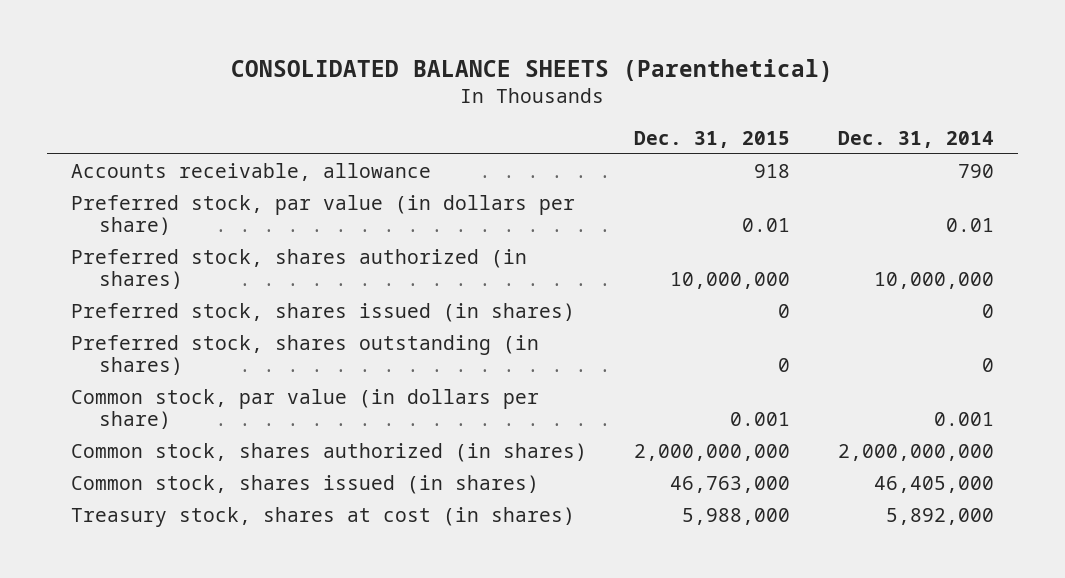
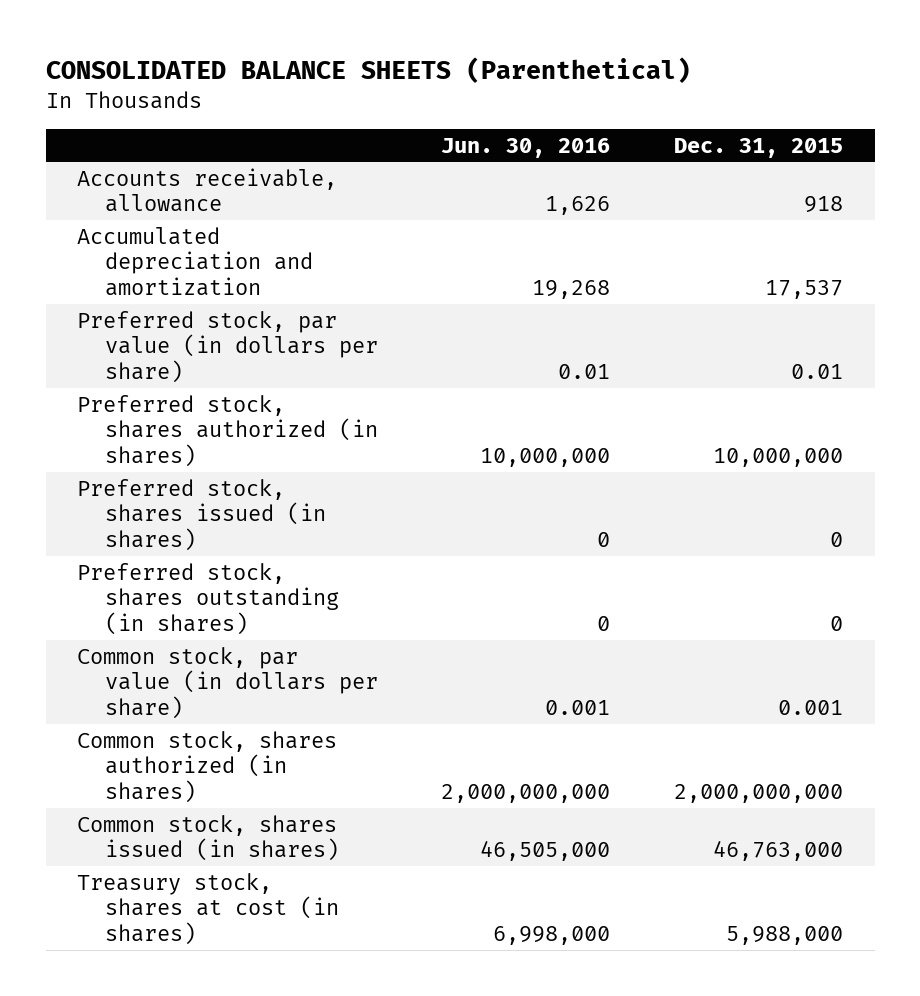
[838,131,995,149] Dec. 31, 2014 -> none
none -> [441,137,611,158] Jun. 30, 2016
none -> [77,226,313,297] Accumulated depreciation and amortization

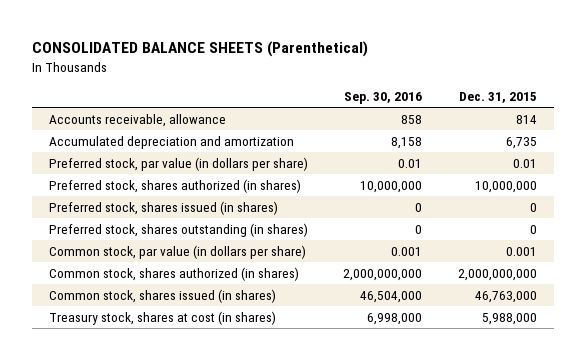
[441,137,611,158] Jun. 30, 2016 -> none
none -> [344,92,423,105] Sep. 30, 2016
[803,196,843,214] 918 -> [515,114,537,124] 814
[764,280,843,300] 17,537 -> [505,136,537,149] 6,735

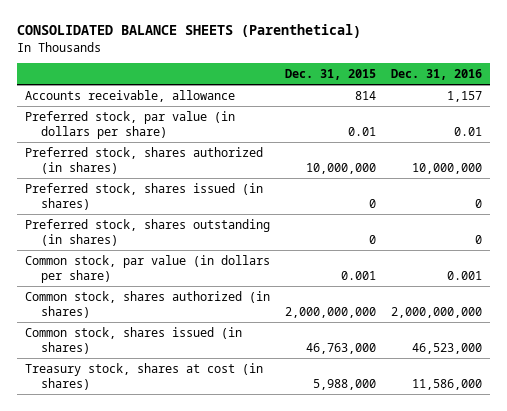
[344,92,423,105] Sep. 30, 2016 -> none
none -> [391,69,483,81] Dec. 31, 2016
[49,135,295,149] Accumulated depreciation and amortization -> none

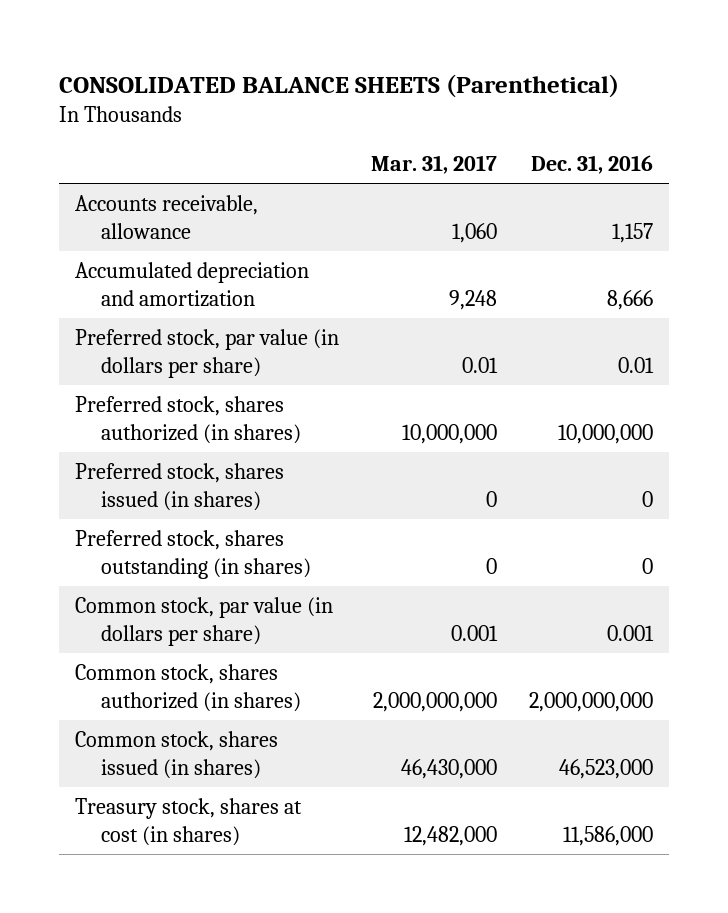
[285,69,377,81] Dec. 31, 2015 -> none
none -> [371,155,498,175] Mar. 31, 2017
none -> [74,262,309,307] Accumulated depreciation and amortization

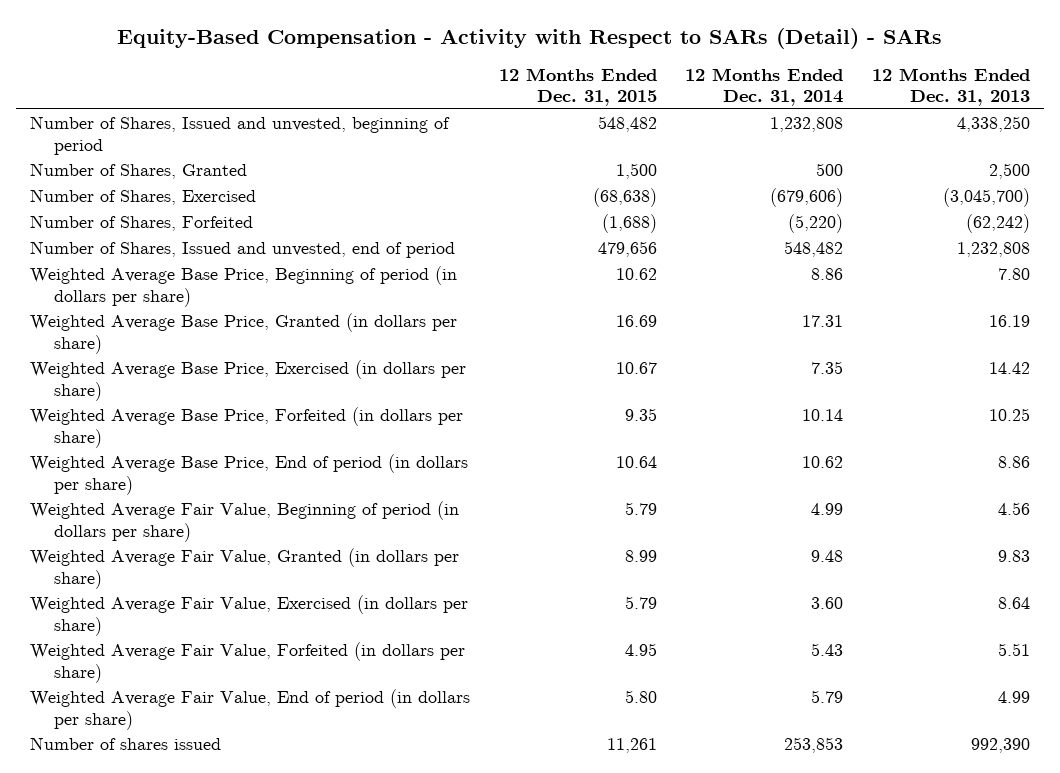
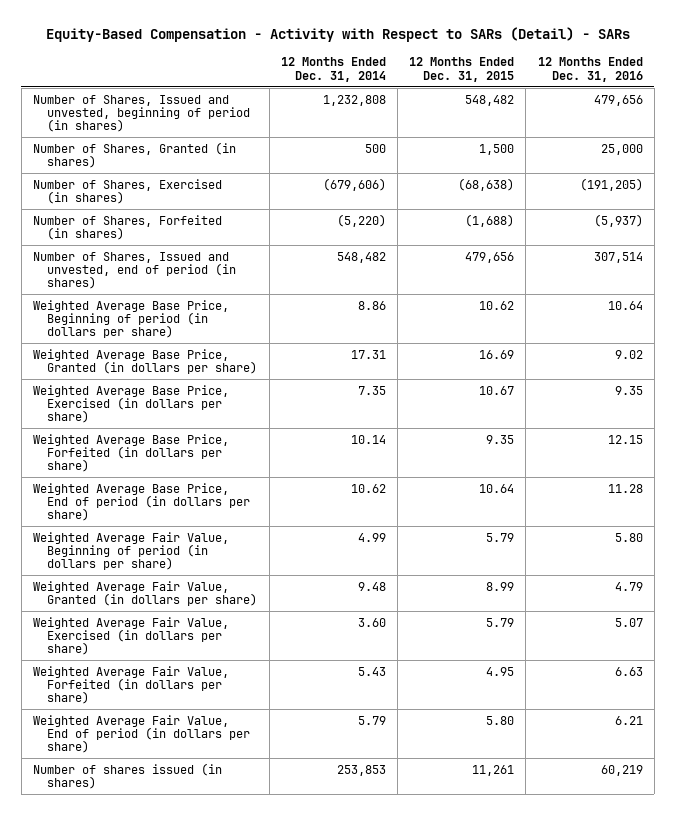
[871,67,1030,106] 12 Months Ended Dec. 31, 2013 -> none
none -> [537,57,643,82] 12 Months Ended Dec. 31, 2016
[30,116,451,155] Number of Shares, Issued and unvested, beginning of period -> [32,94,251,133] Number of Shares, Issued and unvested, beginning of period (in shares)
[30,163,248,180] Number of Shares, Granted -> [32,141,236,168] Number of Shares, Granted (in shares)
[30,189,257,206] Number of Shares, Exercised -> [32,178,222,204] Number of Shares, Exercised (in shares)
[30,215,254,232] Number of Shares, Forfeited -> [32,214,222,240] Number of Shares, Forfeited (in shares)
[30,241,456,259] Number of Shares, Issued and unvested, end of period -> [32,251,237,290] Number of Shares, Issued and unvested, end of period (in shares)
[30,737,222,751] Number of shares issued -> [32,762,222,789] Number of shares issued (in shares)

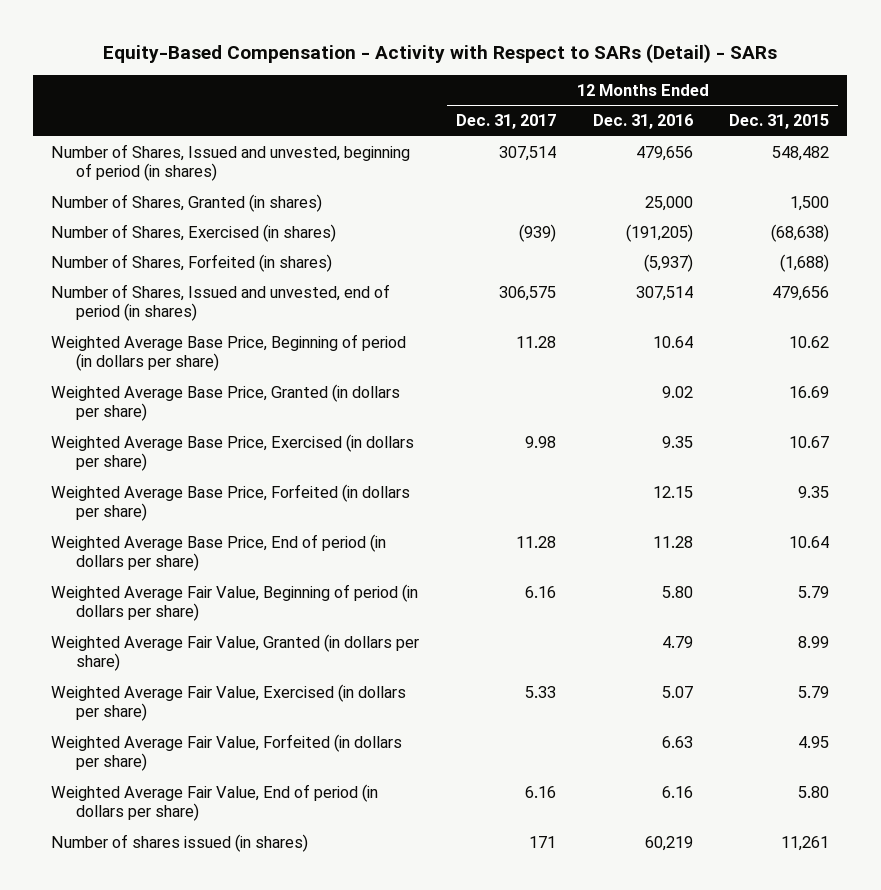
[280,57,386,82] 12 Months Ended Dec. 31, 2014 -> none
none -> [456,114,557,130] Dec. 31, 2017
[614,715,643,725] 6.21 -> [661,785,693,798] 6.16

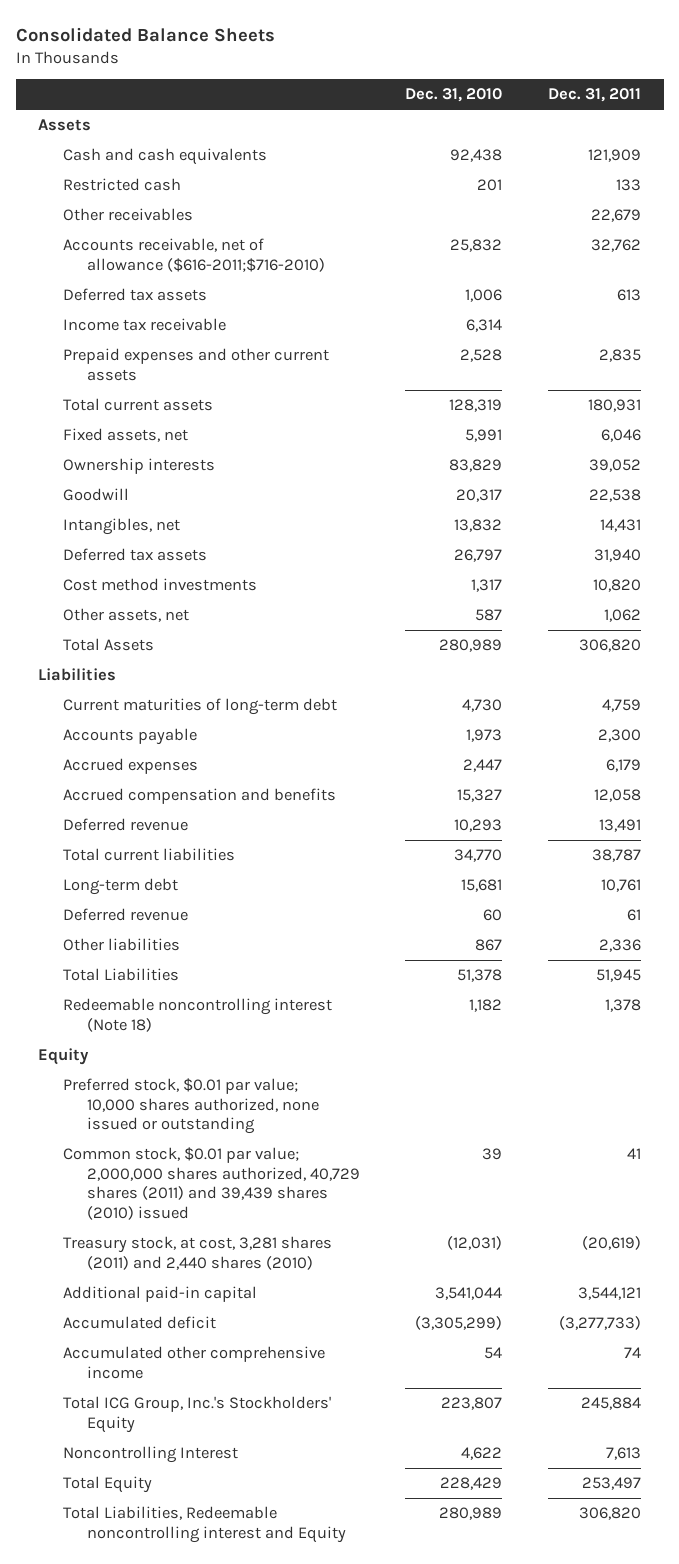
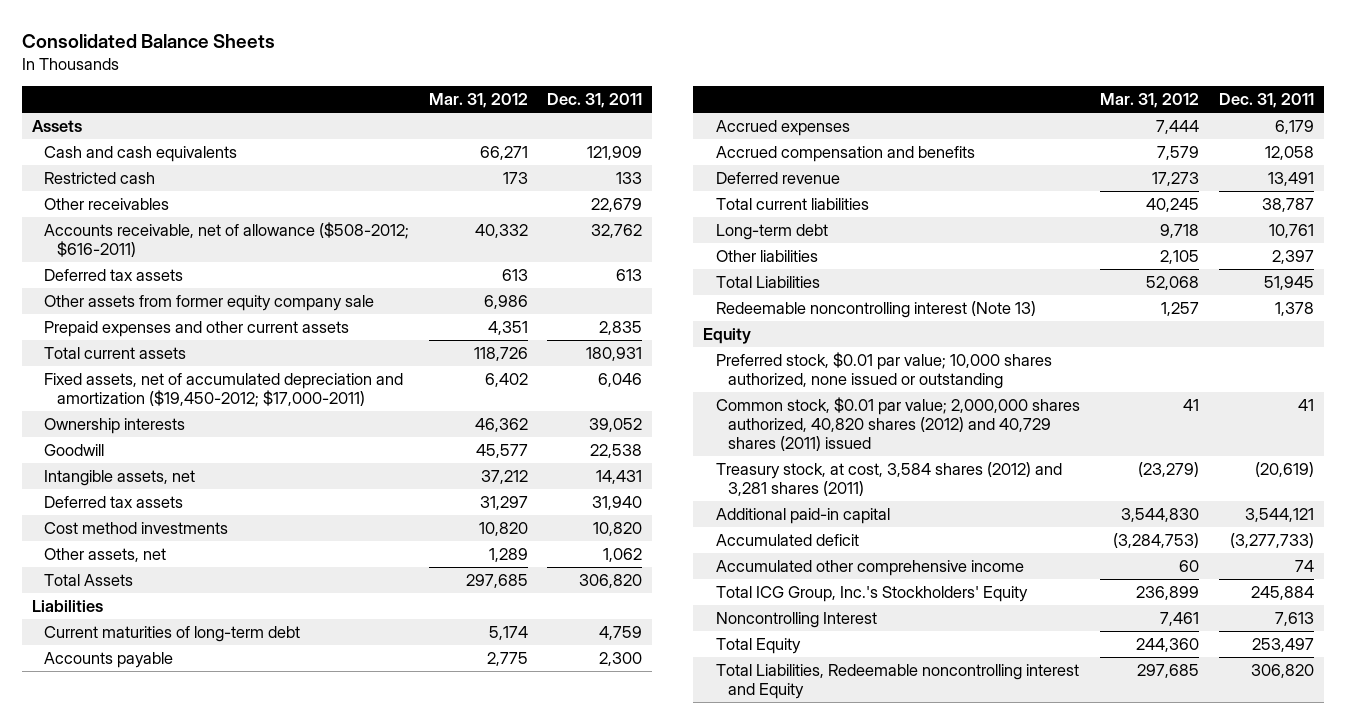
[405,88,503,103] Dec. 31, 2010 -> none
none -> [428,93,528,109] Mar. 31, 2012
[62,238,325,272] Accounts receivable, net of allowance ($616-2011;$716-2010) -> [44,222,410,258] Accounts receivable, net of allowance ($508-2012; $616-2011)
[62,318,226,332] Income tax receivable -> none
none -> [44,295,375,312] Other assets from former equity company sale
[62,428,188,443] Fixed assets, net -> [44,373,404,408] Fixed assets, net of accumulated depreciation and amortization ($19,450-2012; $17,000-2011)
[62,518,180,536] Intangibles, net -> [44,470,196,487] Intangible assets, net
[62,908,188,922] Deferred revenue -> none
[599,939,642,953] 2,336 -> [1271,250,1314,265] 2,397
[62,998,332,1032] Redeemable noncontrolling interest (Note 18) -> [715,301,1036,319] Redeemable noncontrolling interest (Note 13)
[62,1147,360,1220] Common stock, $0.01 par value; 2,000,000 shares authorized, 40,729 shares (2011) and 39,439 shares (2010) issued -> [715,397,1080,452] Common stock, $0.01 par value; 2,000,000 shares authorized, 40,820 shares (2012) and 40,729 shares (2011) issued
[62,1236,332,1270] Treasury stock, at cost, 3,281 shares (2011) and 2,440 shares (2010) -> [715,462,1062,497] Treasury stock, at cost, 3,584 shares (2012) and 3,281 shares (2011)

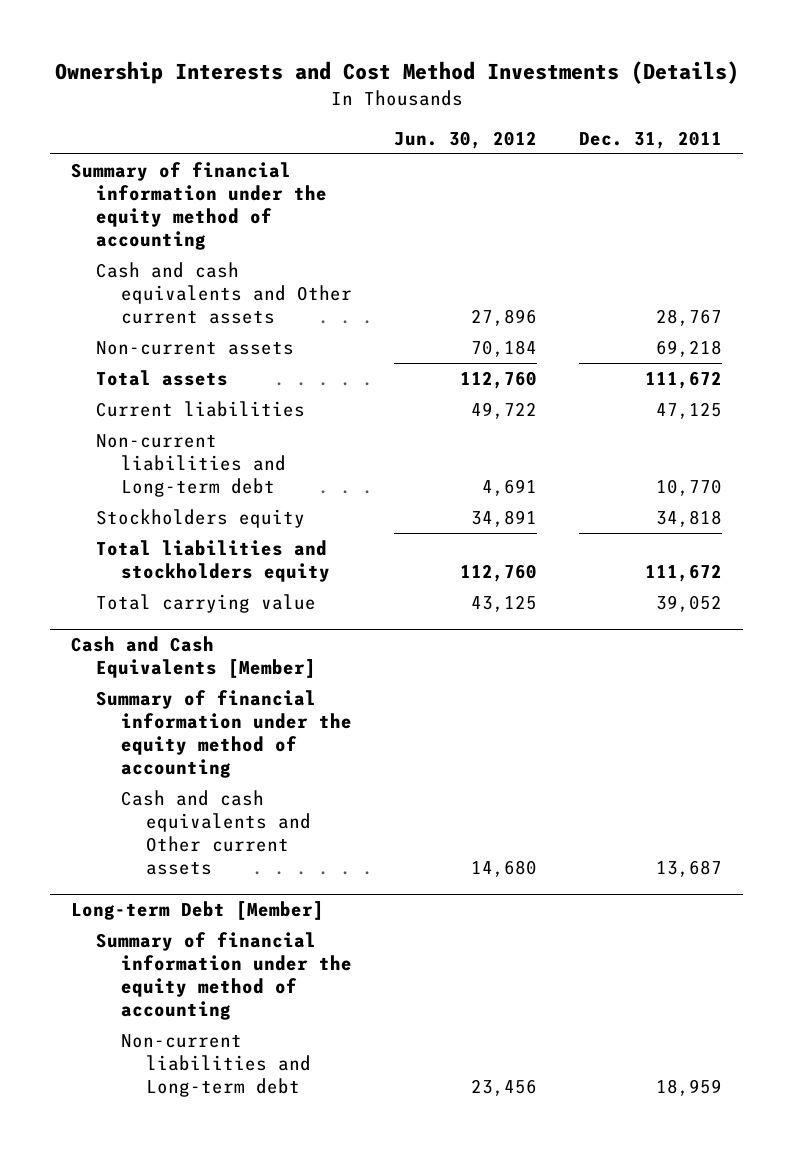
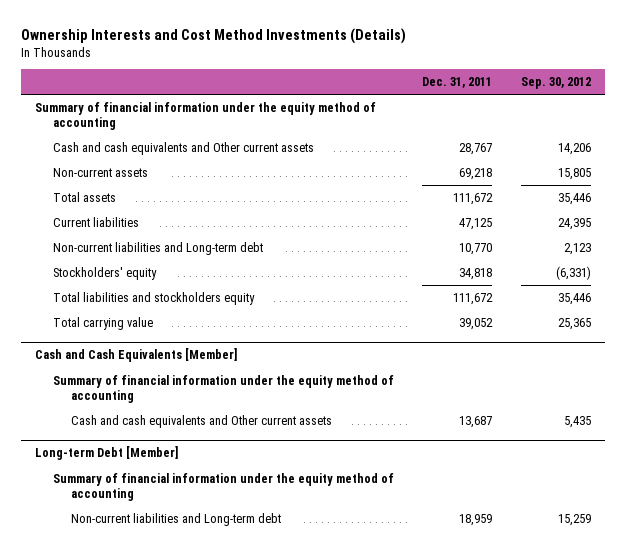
[393,131,537,150] Jun. 30, 2012 -> none
none -> [520,77,591,90] Sep. 30, 2012
[96,508,306,528] Stockholders equity -> [53,266,158,280] Stockholders' equity

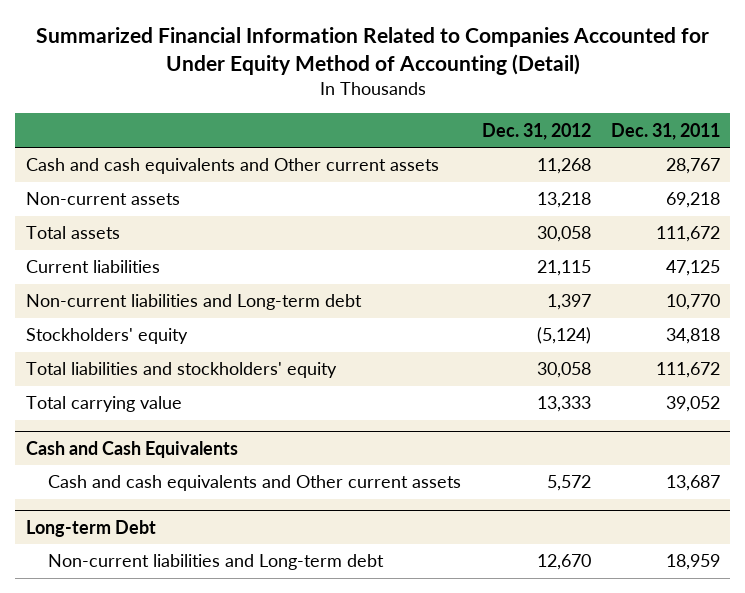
[20,28,406,45] Ownership Interests and Cost Method Investments (Details) -> [35,27,709,76] Summarized Financial Information Related to Companies Accounted for Under Equity Method of Accounting (Detail)
[520,77,591,90] Sep. 30, 2012 -> none
none -> [481,122,591,140] Dec. 31, 2012
[34,101,376,130] Summary of financial information under the equity method of accounting -> none
[53,291,256,305] Total liabilities and stockholders equity -> [25,362,337,379] Total liabilities and stockholders' equity
[53,374,395,403] Summary of financial information under the equity method of accounting -> none
[34,348,237,363] Cash and Cash Equivalents [Member] -> [25,440,238,458] Cash and Cash Equivalents
[53,472,395,501] Summary of financial information under the equity method of accounting -> none
[34,446,178,461] Long-term Debt [Member] -> [25,519,156,537] Long-term Debt

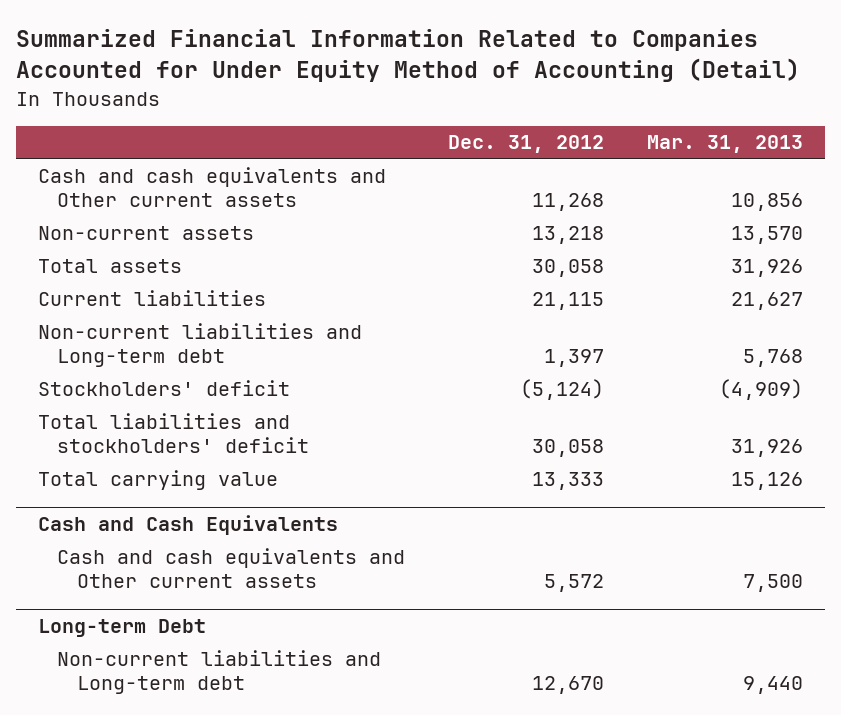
[610,122,720,140] Dec. 31, 2011 -> none
none -> [647,135,804,154] Mar. 31, 2013
[25,328,188,345] Stockholders' equity -> [37,379,290,396] Stockholders' deficit
[25,362,337,379] Total liabilities and stockholders' equity -> [37,412,310,453] Total liabilities and stockholders' deficit

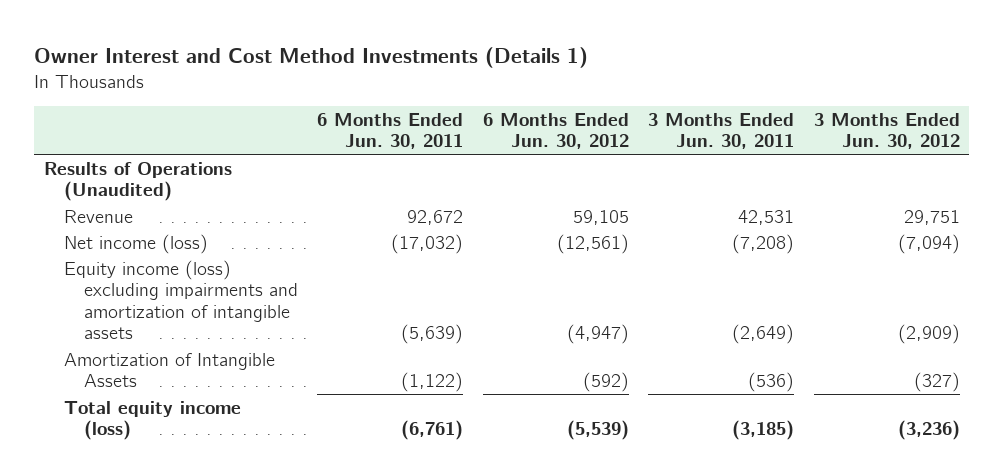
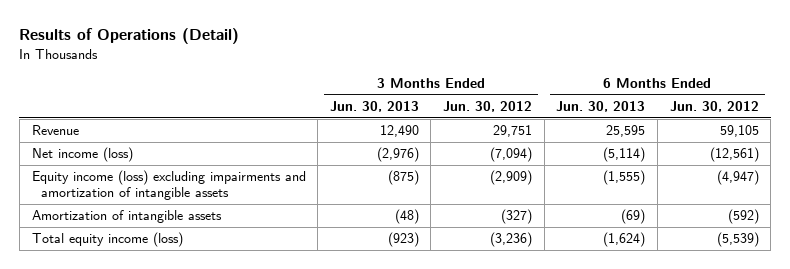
[34,46,589,68] Owner Interest and Cost Method Investments (Details 1) -> [19,28,240,45] Results of Operations (Detail)
[317,112,464,150] 6 Months Ended Jun. 30, 2011 -> none
[648,112,795,150] 3 Months Ended Jun. 30, 2011 -> none
none -> [329,101,419,113] Jun. 30, 2013
none -> [556,101,646,113] Jun. 30, 2013
[43,161,232,202] Results of Operations (Unaudited) -> none
[63,352,275,388] Amortization of Intangible Assets -> [31,210,222,224] Amortization of intangible assets

